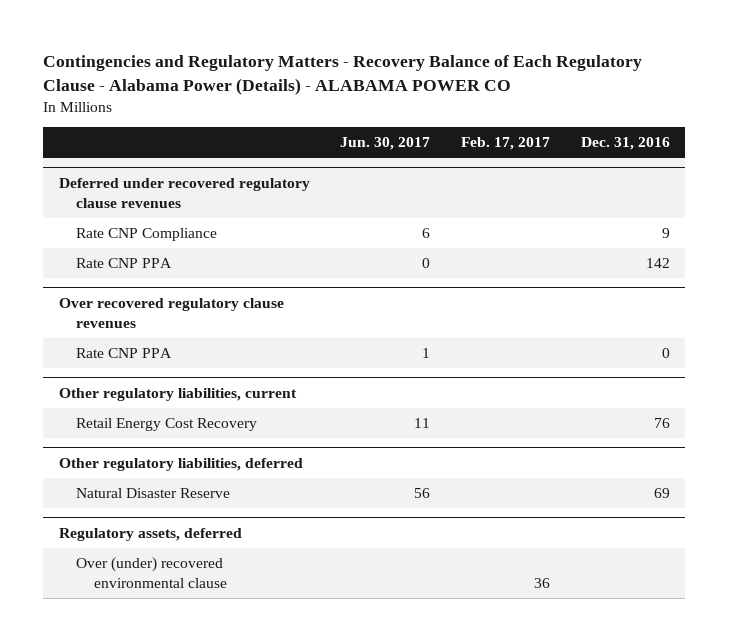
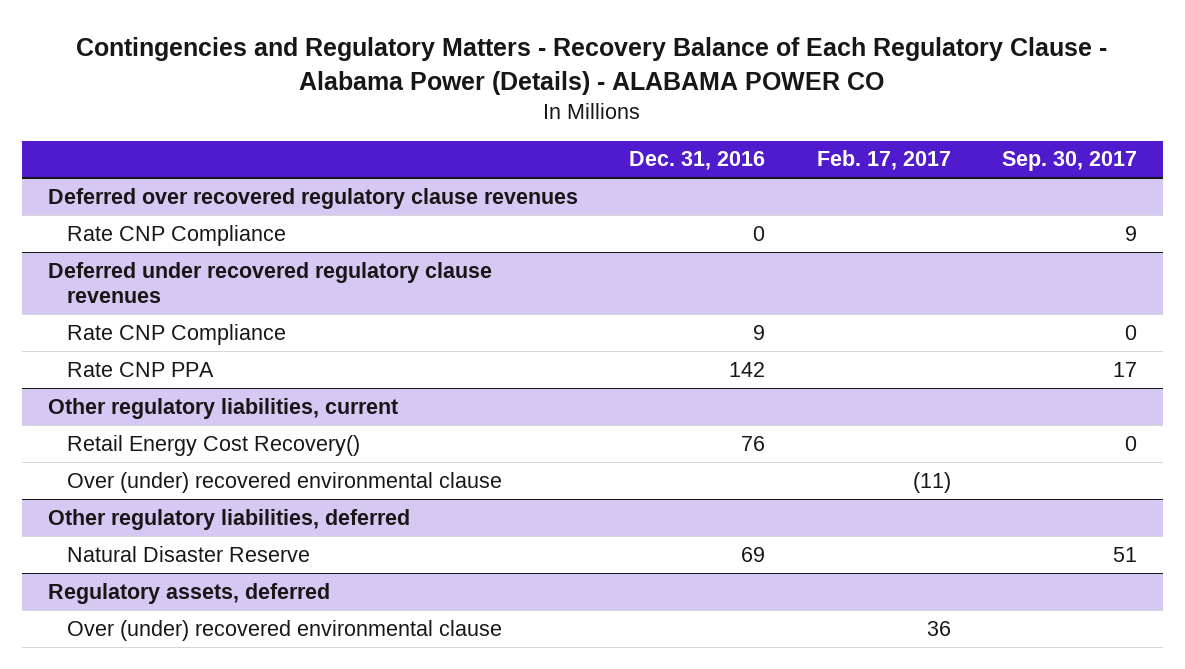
[340,137,431,151] Jun. 30, 2017 -> none
none -> [1001,151,1137,172] Sep. 30, 2017
none -> [47,187,578,209] Deferred over recovered regulatory clause revenues
none -> [66,224,286,246] Rate CNP Compliance
[58,297,284,328] Over recovered regulatory clause revenues -> none
[76,348,173,359] Rate CNP PPA -> none
[76,418,258,432] Retail Energy Cost Recovery -> [66,434,360,456] Retail Energy Cost Recovery()
none -> [66,471,502,493] Over (under) recovered environmental clause

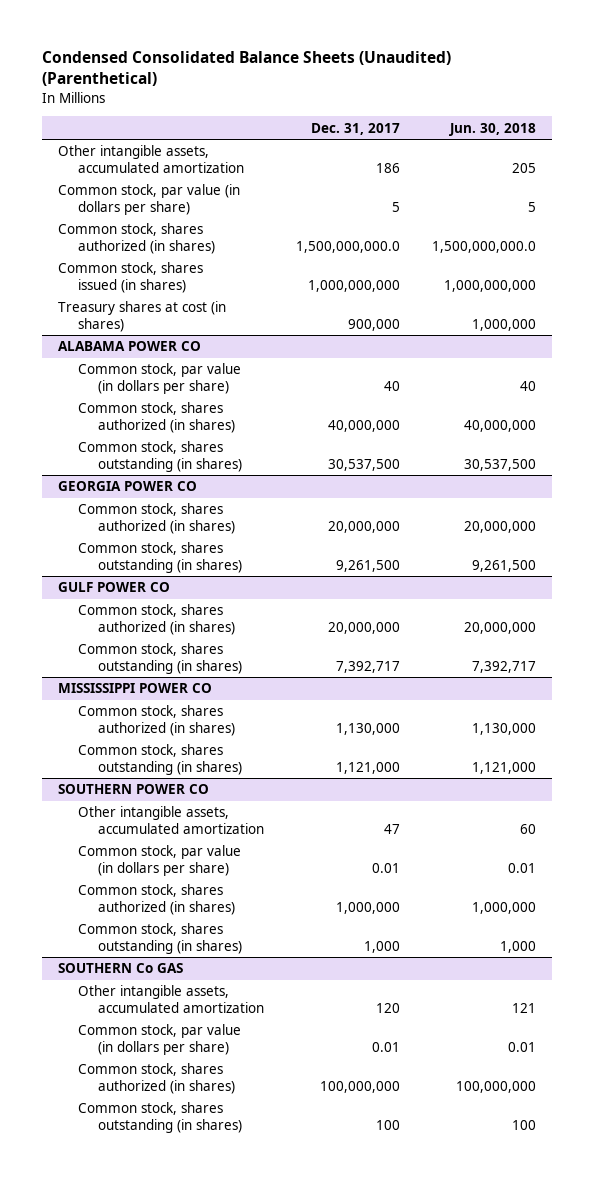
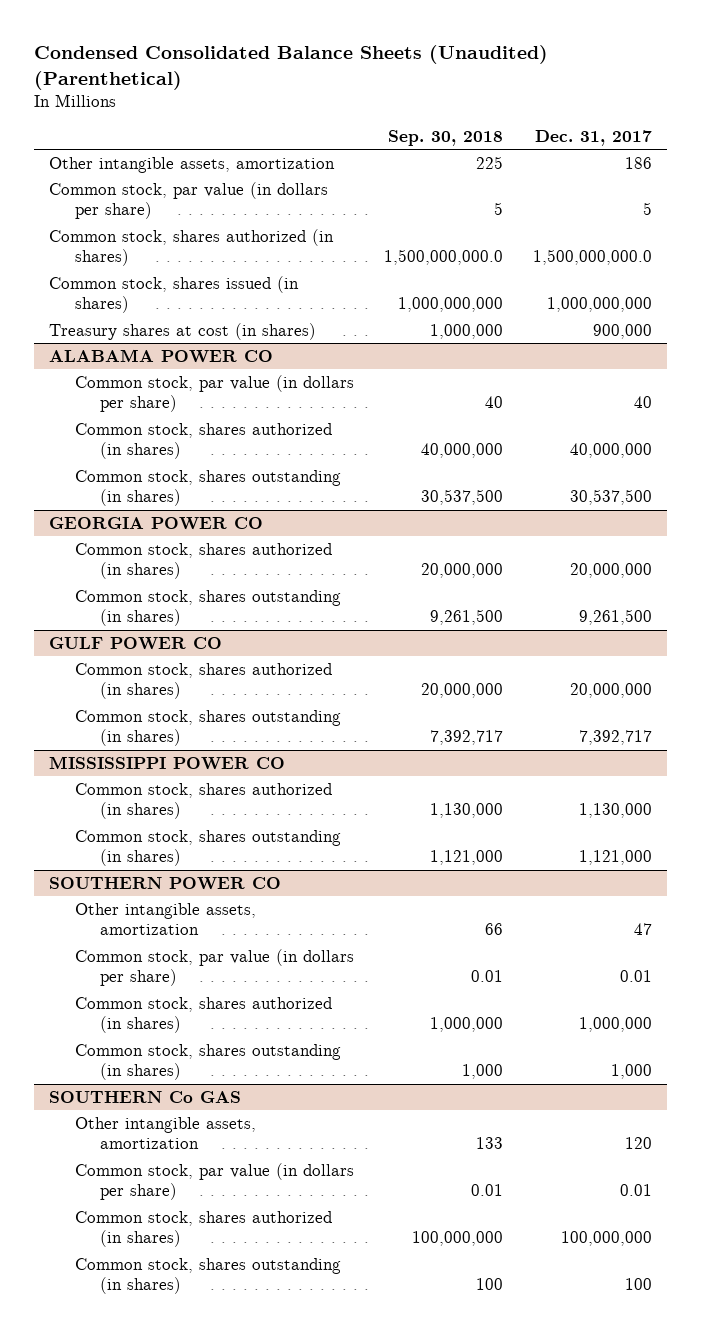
[449,122,537,136] Jun. 30, 2018 -> none
none -> [387,129,503,146] Sep. 30, 2018
[57,145,245,173] Other intangible assets, accumulated amortization -> [48,156,335,173] Other intangible assets, amortization
[78,806,265,834] Other intangible assets, accumulated amortization -> [74,902,256,936] Other intangible assets, amortization
[78,985,265,1013] Other intangible assets, accumulated amortization -> [74,1116,256,1150] Other intangible assets, amortization

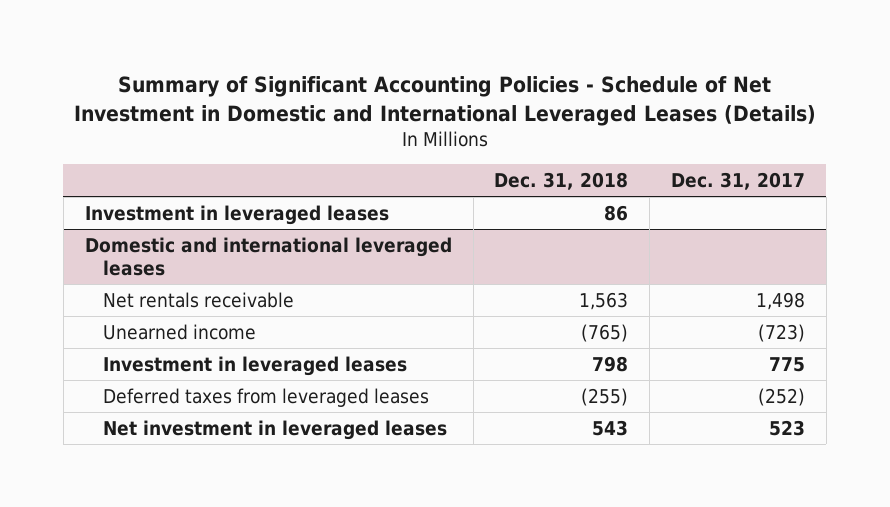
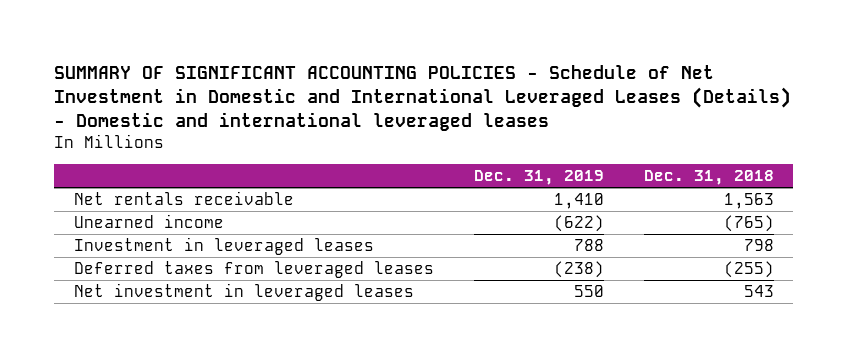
[73,76,816,126] Summary of Significant Accounting Policies - Schedule of Net Investment in Domestic and International Leveraged Leases (Details) -> [54,64,792,132] SUMMARY OF SIGNIFICANT ACCOUNTING POLICIES - Schedule of Net Investment in Domestic and International Leveraged Leases (Details) - Domestic and international leveraged leases
[670,171,805,190] Dec. 31, 2017 -> none
none -> [473,170,604,186] Dec. 31, 2019
[84,204,389,225] Investment in leveraged leases -> none
[84,236,452,276] Domestic and international leveraged leases -> none

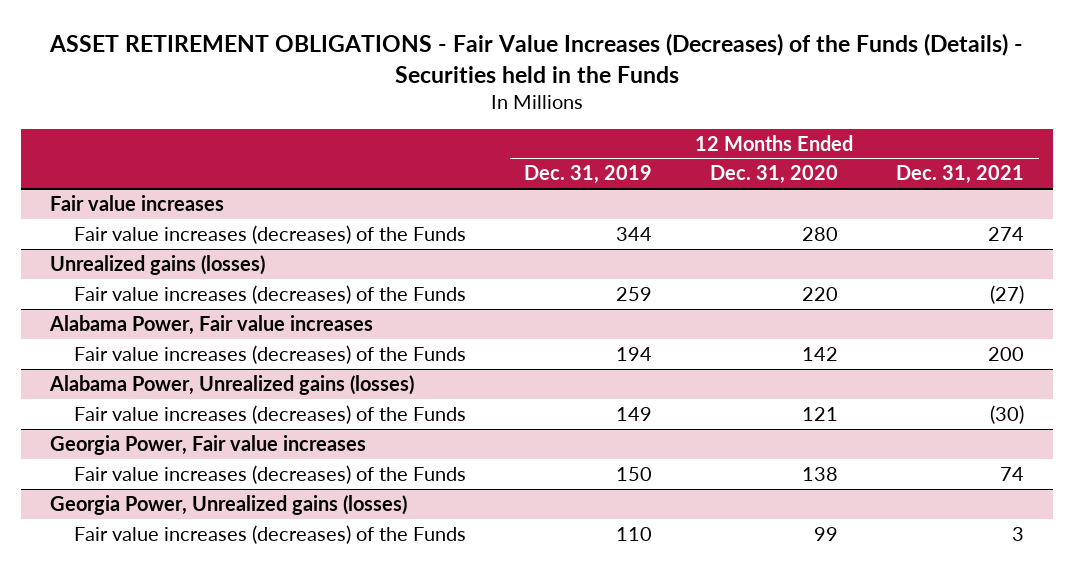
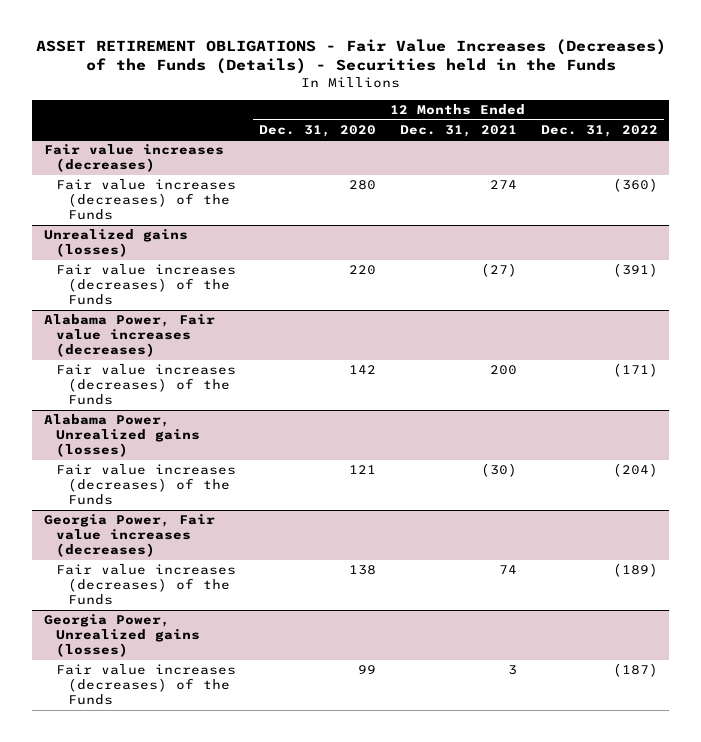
[524,165,653,185] Dec. 31, 2019 -> none
none -> [540,124,658,137] Dec. 31, 2022
[50,194,225,211] Fair value increases -> [43,144,224,173] Fair value increases (decreases)
[49,314,374,335] Alabama Power, Fair value increases -> [43,314,215,358] Alabama Power, Fair value increases (decreases)
[50,434,367,455] Georgia Power, Fair value increases -> [43,514,215,558] Georgia Power, Fair value increases (decreases)

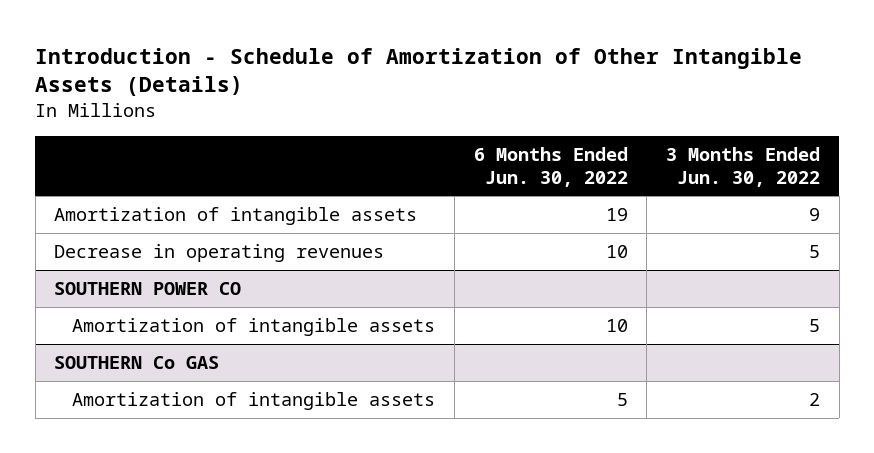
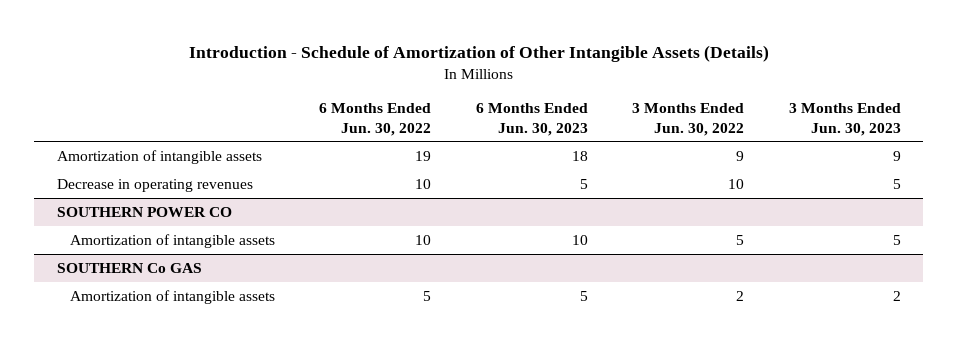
none -> [475,103,588,136] 6 Months Ended Jun. 30, 2023
none -> [788,103,901,136] 3 Months Ended Jun. 30, 2023
[809,245,821,259] 5 -> [728,178,745,189] 10

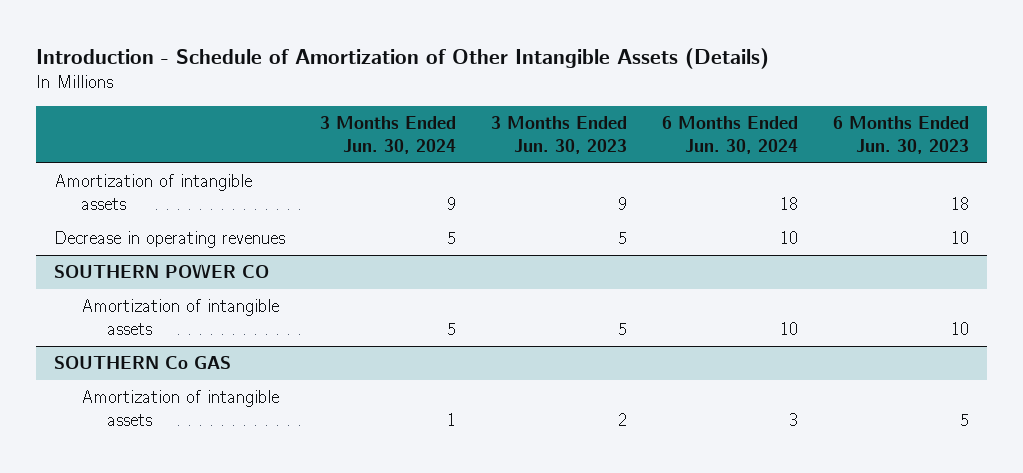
[319,103,432,136] 6 Months Ended Jun. 30, 2022 -> none
[632,103,745,136] 3 Months Ended Jun. 30, 2022 -> none
none -> [319,115,456,154] 3 Months Ended Jun. 30, 2024
none -> [662,115,799,154] 6 Months Ended Jun. 30, 2024
[579,178,588,189] 5 -> [951,231,970,245] 10

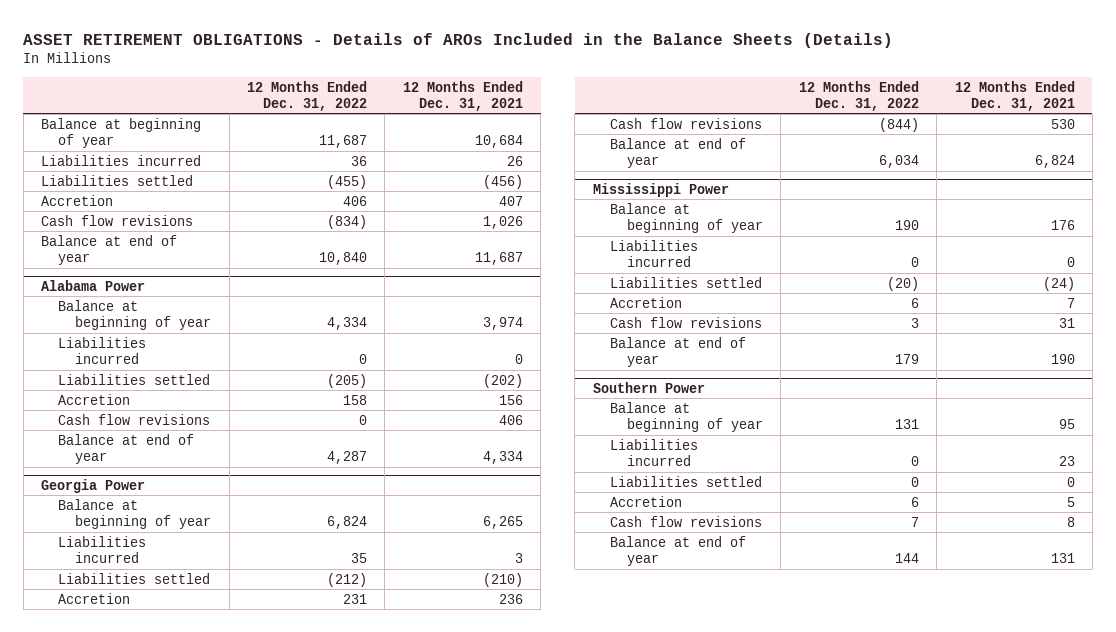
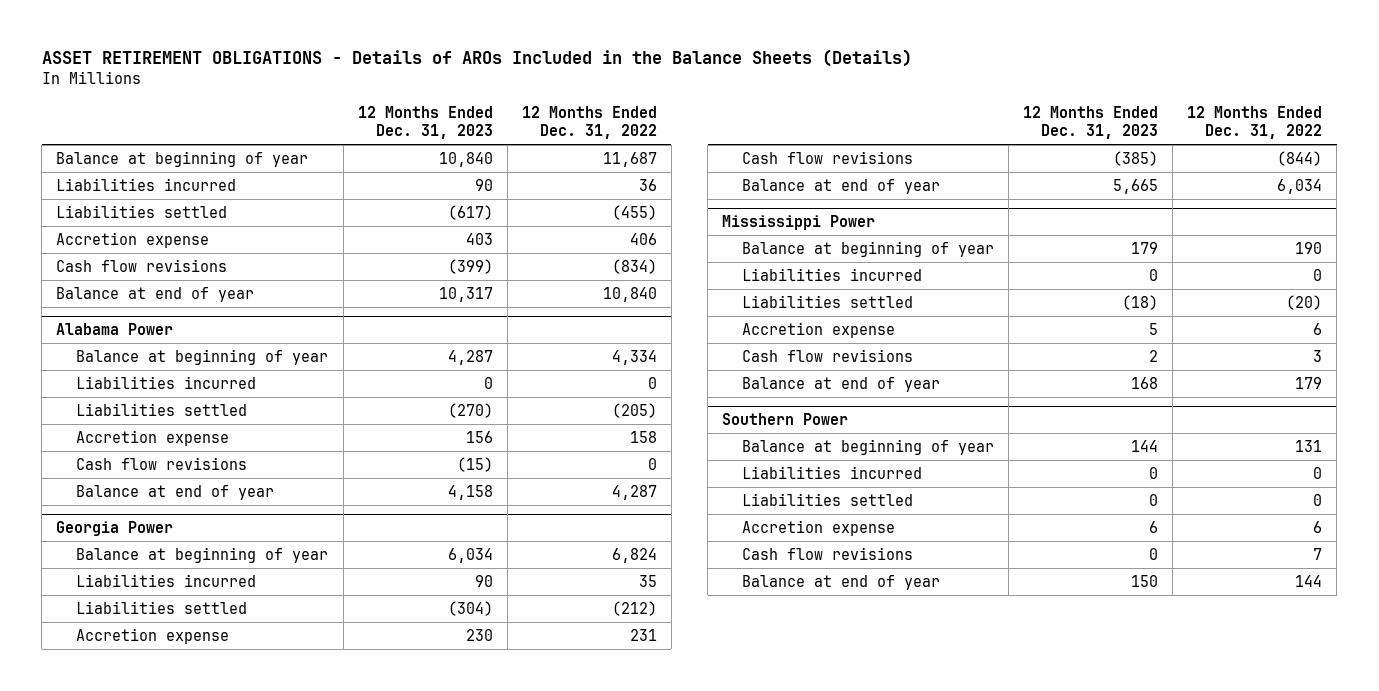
[402,80,523,111] 12 Months Ended Dec. 31, 2021 -> none
none -> [357,105,493,139] 12 Months Ended Dec. 31, 2023
[41,194,114,206] Accretion -> [56,232,210,249] Accretion expense
[58,393,131,405] Accretion -> [76,430,230,447] Accretion expense
[58,592,131,604] Accretion -> [76,628,230,645] Accretion expense
[609,296,682,308] Accretion -> [742,322,896,339] Accretion expense
[609,495,682,507] Accretion -> [742,520,896,537] Accretion expense

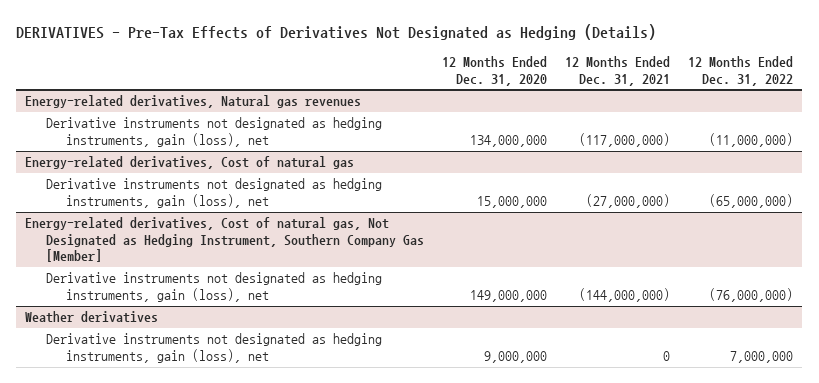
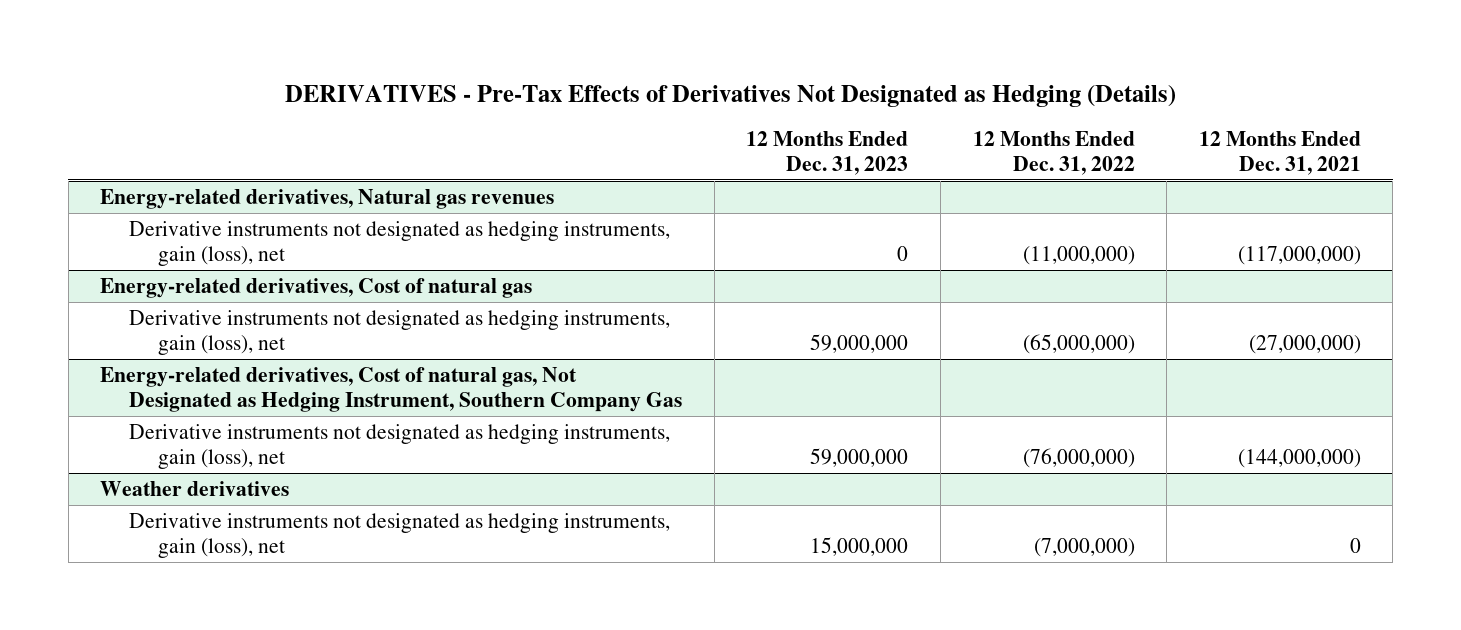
[441,56,547,86] 12 Months Ended Dec. 31, 2020 -> none
none -> [746,131,909,176] 12 Months Ended Dec. 31, 2023
[25,217,424,263] Energy-related derivatives, Cost of natural gas, Not Designated as Hedging Instrument, Southern Company Gas [Member] -> [100,366,683,412] Energy-related derivatives, Cost of natural gas, Not Designated as Hedging Instrument, Southern Company Gas
[730,350,794,363] 7,000,000 -> [1033,537,1135,557] (7,000,000)

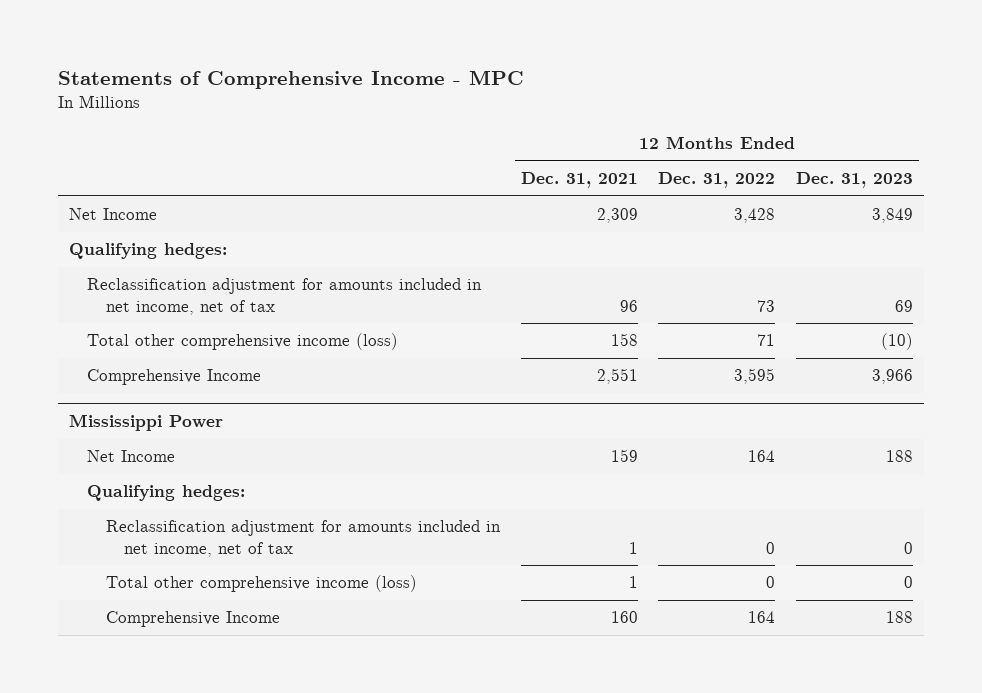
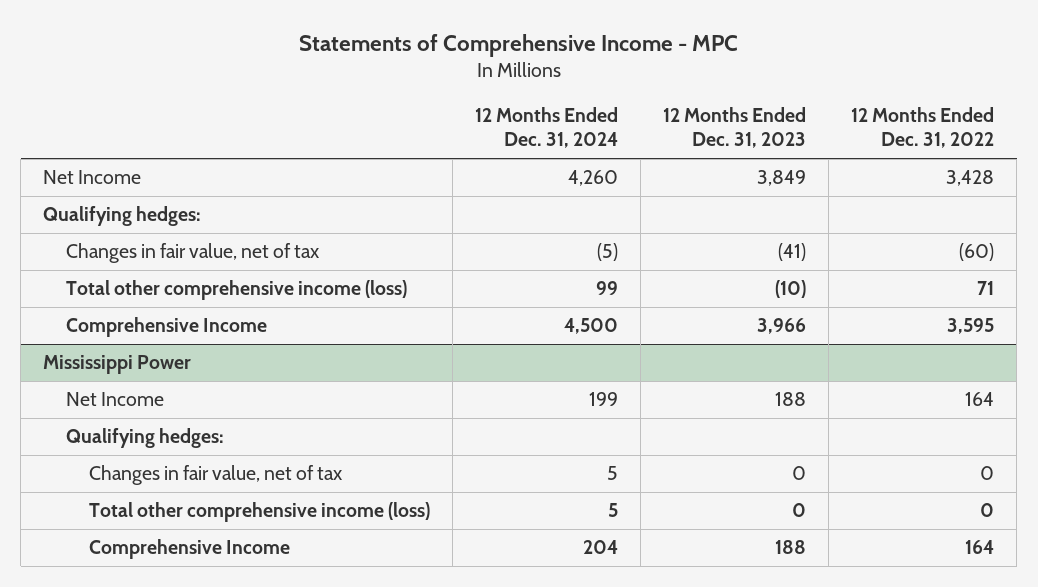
[520,171,638,188] Dec. 31, 2021 -> none
none -> [475,106,619,149] 12 Months Ended Dec. 31, 2024
[87,278,483,315] Reclassification adjustment for amounts included in net income, net of tax -> none
none -> [66,243,321,264] Changes in fair value, net of tax
[105,520,501,557] Reclassification adjustment for amounts included in net income, net of tax -> none
none -> [89,465,344,486] Changes in fair value, net of tax

